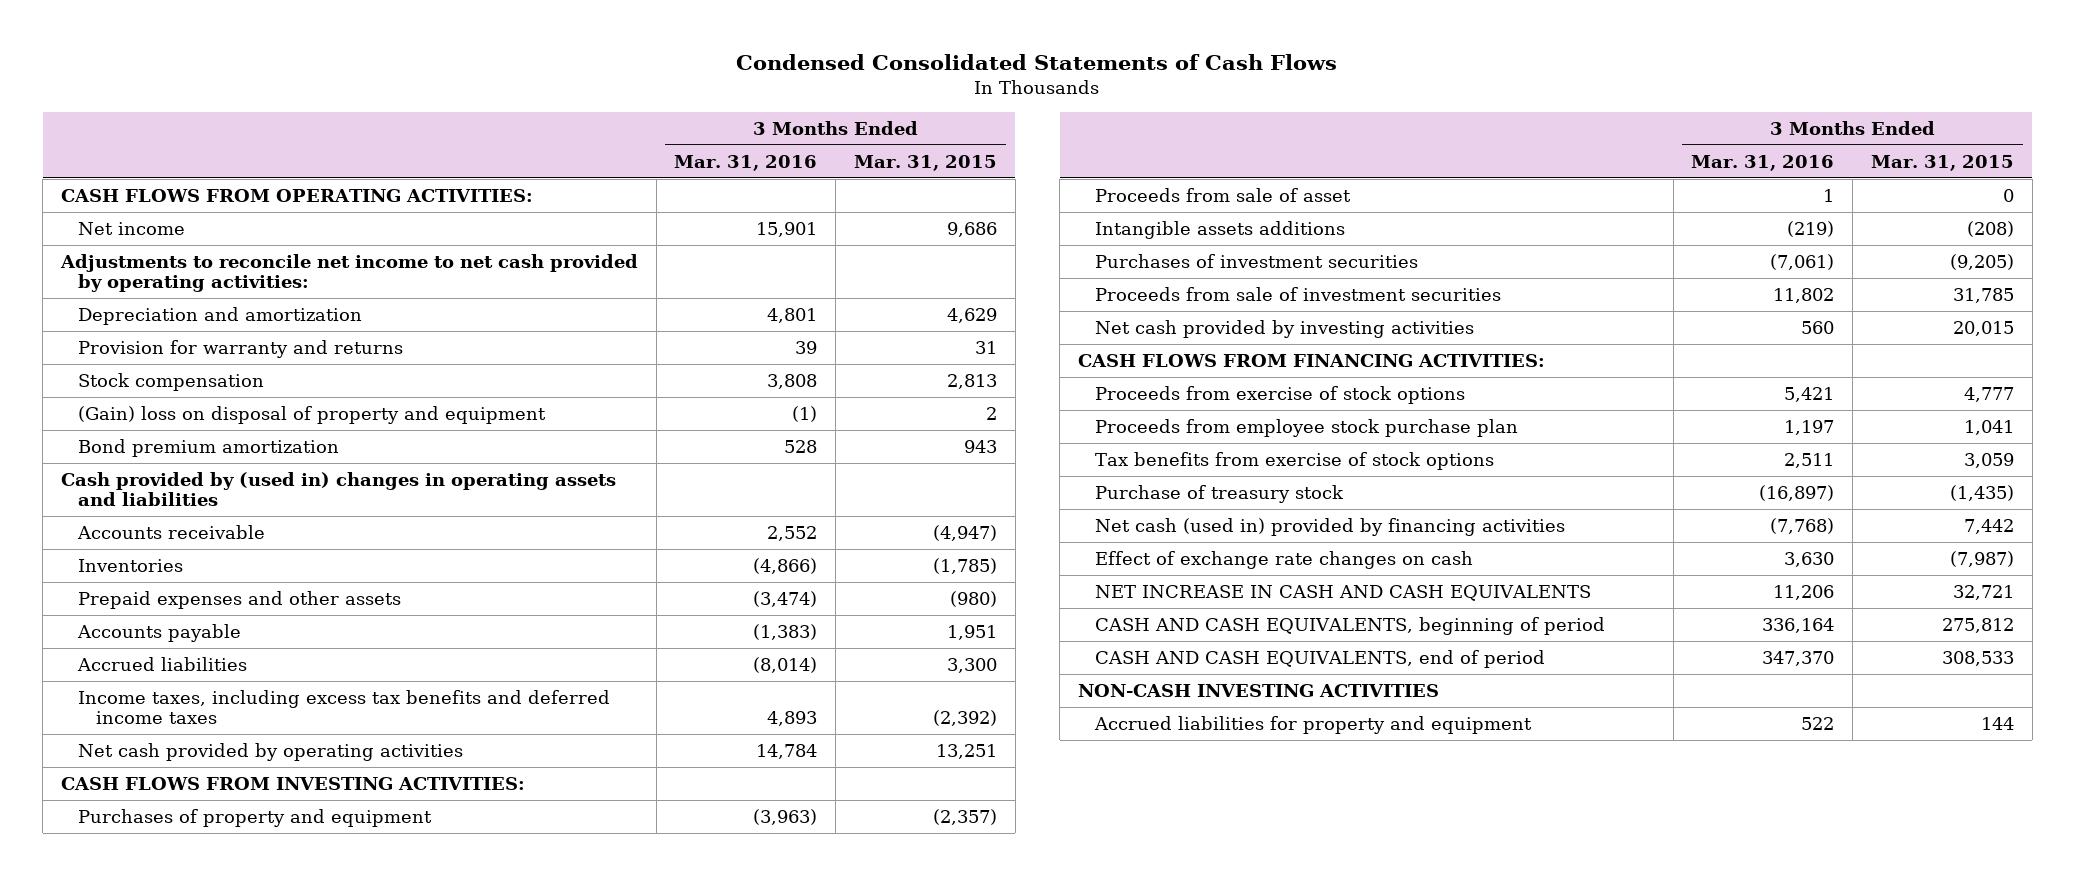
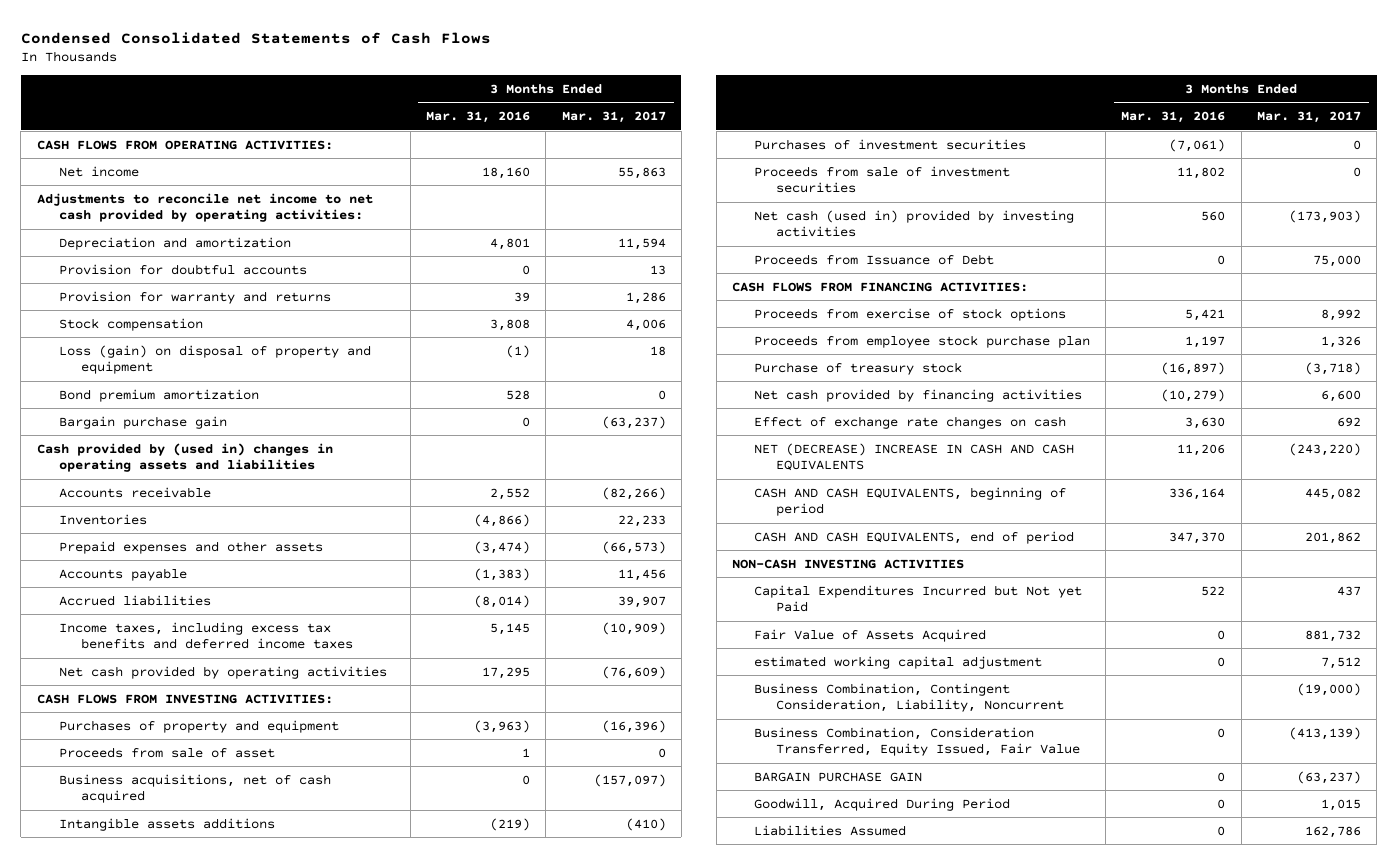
[853,154,997,171] Mar. 31, 2015 -> none
none -> [561,111,666,124] Mar. 31, 2017
[756,221,818,237] 15,901 -> [482,166,531,179] 18,160
none -> [58,263,307,275] Provision for doubtful accounts
[78,405,547,424] (Gain) loss on disposal of property and equipment -> [58,344,371,375] Loss (gain) on disposal of property and equipment
none -> [58,415,227,429] Bargain purchase gain
[767,711,818,727] 4,893 -> [490,622,531,635] 5,145
[756,743,818,759] 14,784 -> [482,666,531,679] 17,295
none -> [58,773,331,804] Business acquisitions, net of cash acquired
[1095,319,1475,338] Net cash provided by investing activities -> [754,209,1075,238] Net cash (used in) provided by investing activities
none -> [754,253,995,265] Proceeds from Issuance of Debt
[1095,451,1495,470] Tax benefits from exercise of stock options -> none
[1095,517,1566,536] Net cash (used in) provided by financing activities -> [754,388,1083,402] Net cash provided by financing activities
[1770,517,1835,534] (7,768) -> [1161,388,1226,402] (10,279)
[1095,584,1592,601] NET INCREASE IN CASH AND CASH EQUIVALENTS -> [754,442,1075,472] NET (DECREASE) INCREASE IN CASH AND CASH EQUIVALENTS
[1094,715,1533,734] Accrued liabilities for property and equipment -> [754,584,1083,613] Capital Expenditures Incurred but Not yet Paid
none -> [754,628,987,642] Fair Value of Assets Acquired
none -> [754,655,1043,669] estimated working capital adjustment
none -> [754,682,1065,713] Business Combination, Contingent Consideration, Liability, Noncurrent
none -> [754,726,1081,757] Business Combination, Consideration Transferred, Equity Issued, Fair Value
none -> [754,771,923,782] BARGAIN PURCHASE GAIN
none -> [754,797,1011,811] Goodwill, Acquired During Period
none -> [754,824,907,836] Liabilities Assumed

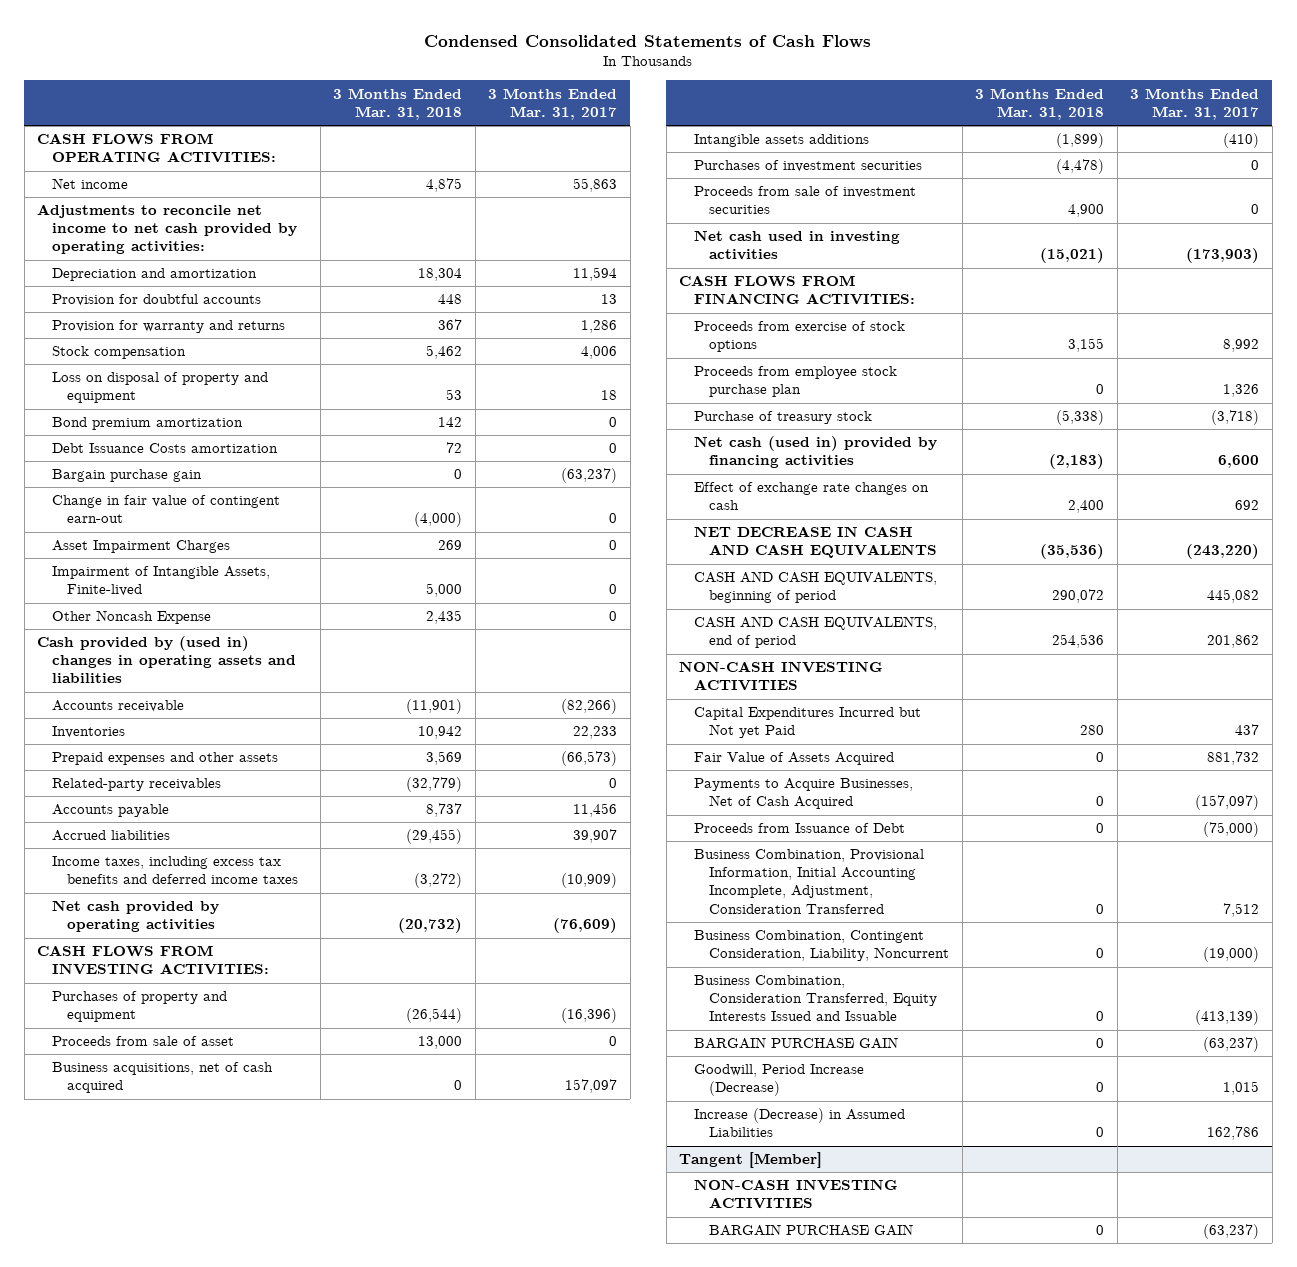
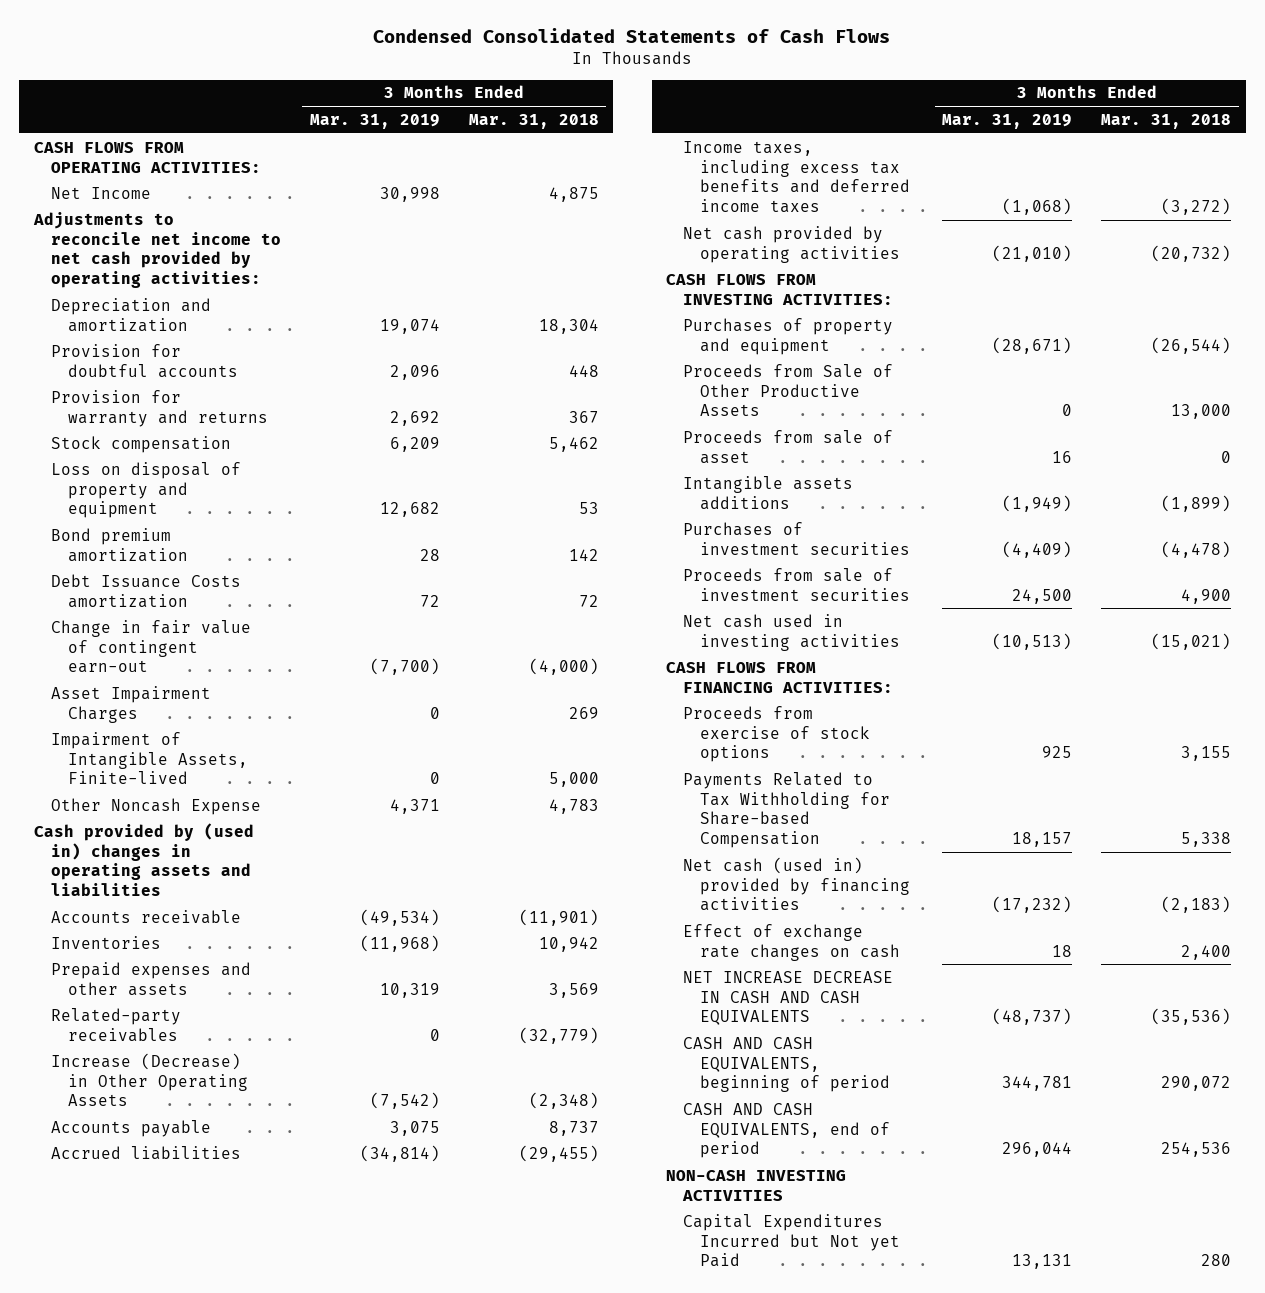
[488,87,618,120] 3 Months Ended Mar. 31, 2017 -> none
none -> [309,113,440,129] Mar. 31, 2019
[52,178,129,190] Net income -> [50,186,151,199] Net Income
[52,469,203,483] Bargain purchase gain -> none
[426,610,463,625] 2,435 -> [548,798,599,814] 4,783
none -> [50,1052,248,1107] Increase (Decrease) in Other Operating Assets
[52,1062,274,1094] Business acquisitions, net of cash acquired -> none
none -> [683,363,894,417] Proceeds from Sale of Other Productive Assets
[418,1036,463,1050] 13,000 -> [1221,450,1232,463] 0
[694,366,898,398] Proceeds from employee stock purchase plan -> none
[694,411,873,425] Purchase of treasury stock -> none
none -> [683,771,891,849] Payments Related to Tax Withholding for Share-based Compensation
[694,526,938,559] NET DECREASE IN CASH AND CASH EQUIVALENTS -> [683,970,894,1026] NET INCREASE DECREASE IN CASH AND CASH EQUIVALENTS
[694,752,895,766] Fair Value of Assets Acquired -> none
[694,778,914,810] Payments to Acquire Businesses, Net of Cash Acquired -> none
[694,823,906,834] Proceeds from Issuance of Debt -> none
[694,849,925,914] Business Combination, Provisional Information, Initial Accounting Incomplete, Adjustment, Consideration Transferred -> none
[694,930,950,962] Business Combination, Contingent Consideration, Liability, Noncurrent -> none
[694,975,938,1022] Business Combination, Consideration Transferred, Equity Interests Issued and Issuable -> none
[694,1037,899,1050] BARGAIN PURCHASE GAIN -> none
[694,1064,865,1097] Goodwill, Period Increase (Decrease) -> none
[694,1108,906,1138] Increase (Decrease) in Assumed Liabilities -> none
[679,1152,823,1169] Tangent [Member] -> none
[694,1179,899,1210] NON-CASH INVESTING ACTIVITIES -> none
[709,1224,914,1237] BARGAIN PURCHASE GAIN -> none

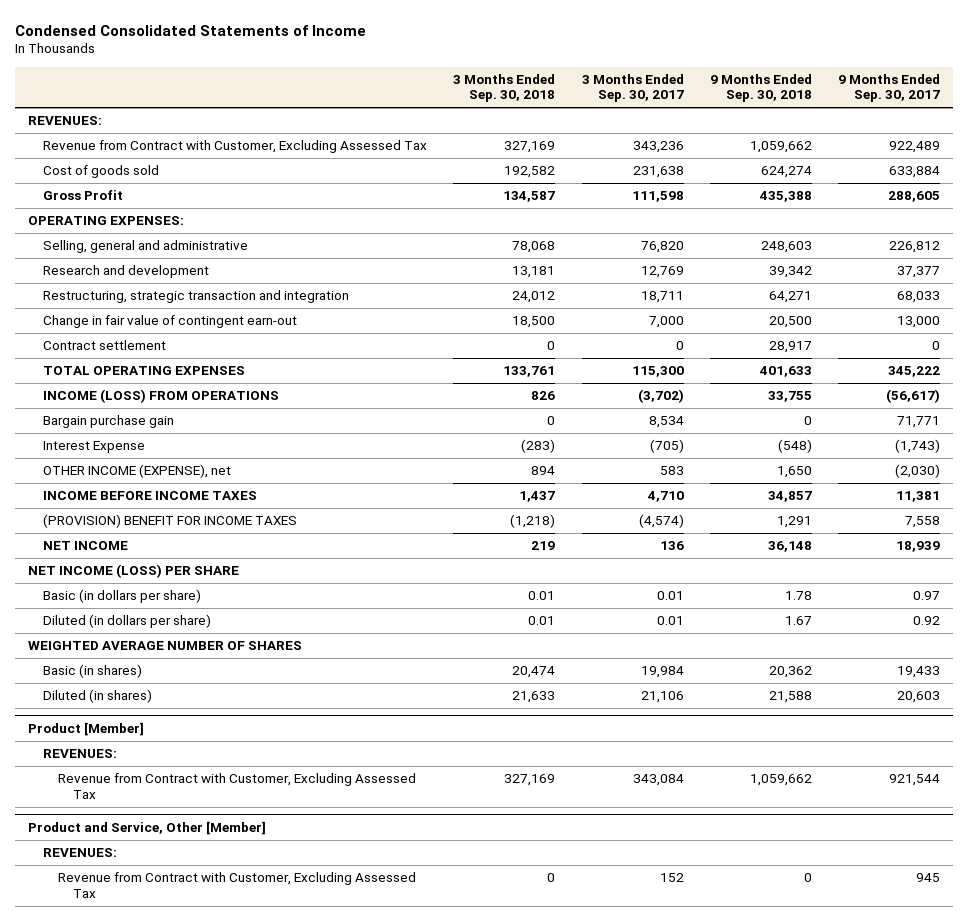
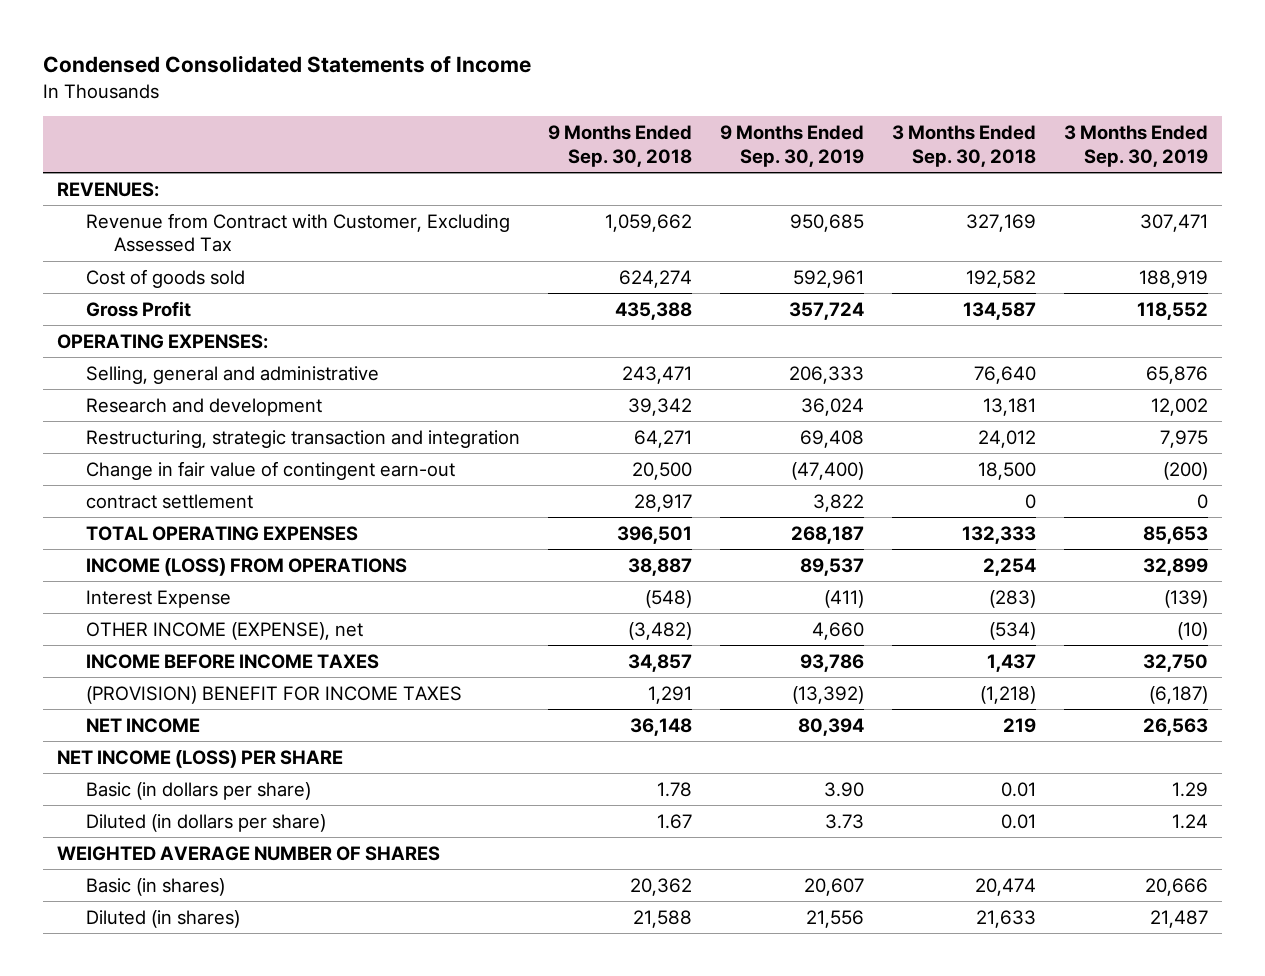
[581,74,684,103] 3 Months Ended Sep. 30, 2017 -> none
[837,74,940,103] 9 Months Ended Sep. 30, 2017 -> none
none -> [719,125,864,167] 9 Months Ended Sep. 30, 2019
none -> [1064,125,1209,167] 3 Months Ended Sep. 30, 2019
[512,241,556,254] 78,068 -> [974,365,1037,384] 76,640
[760,241,812,254] 248,603 -> [621,365,692,384] 243,471
[43,415,175,429] Bargain purchase gain -> none
[43,340,167,351] Contract settlement -> [85,493,253,509] contract settlement
[503,366,556,378] 133,761 -> [962,525,1037,544] 132,333
[758,366,812,378] 401,633 -> [616,525,692,544] 396,501
[531,391,556,401] 826 -> [983,557,1037,576] 2,254
[767,391,812,403] 33,755 -> [627,557,692,576] 38,887
[531,466,556,476] 894 -> [989,621,1037,640] (534)
[776,466,812,479] 1,650 -> [627,621,692,640] (3,482)
[28,721,145,736] Product [Member] -> none
[43,749,118,759] REVENUES: -> none
[58,773,417,799] Revenue from Contract with Customer, Excluding Assessed Tax -> none
[28,820,267,835] Product and Service, Other [Member] -> none
[43,848,118,858] REVENUES: -> none
[58,872,417,898] Revenue from Contract with Customer, Excluding Assessed Tax -> none

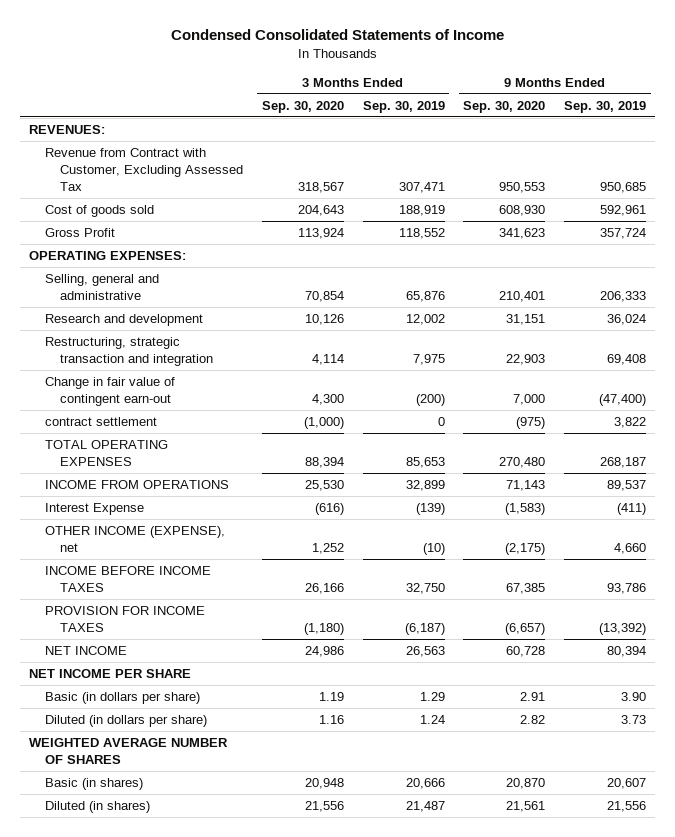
[547,125,692,167] 9 Months Ended Sep. 30, 2018 -> none
[892,125,1037,167] 3 Months Ended Sep. 30, 2018 -> none
none -> [262,100,345,113] Sep. 30, 2020
none -> [463,100,546,113] Sep. 30, 2020
[85,557,407,576] INCOME (LOSS) FROM OPERATIONS -> [44,479,229,489] INCOME FROM OPERATIONS
[85,685,462,704] (PROVISION) BENEFIT FOR INCOME TAXES -> [44,605,205,632] PROVISION FOR INCOME TAXES
[56,749,343,768] NET INCOME (LOSS) PER SHARE -> [29,668,192,678] NET INCOME PER SHARE

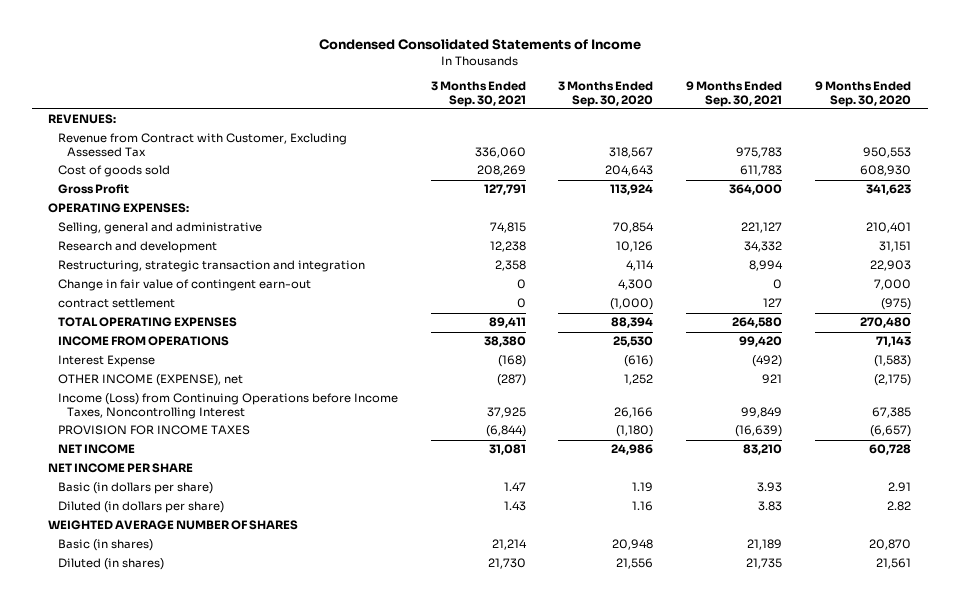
[362,100,445,113] Sep. 30, 2019 -> none
[563,100,646,113] Sep. 30, 2019 -> none
none -> [430,80,526,107] 3 Months Ended Sep. 30, 2021
none -> [686,80,783,107] 9 Months Ended Sep. 30, 2021
[44,565,211,592] INCOME BEFORE INCOME TAXES -> [57,393,398,420] Income (Loss) from Continuing Operations before Income Taxes, Noncontrolling Interest

